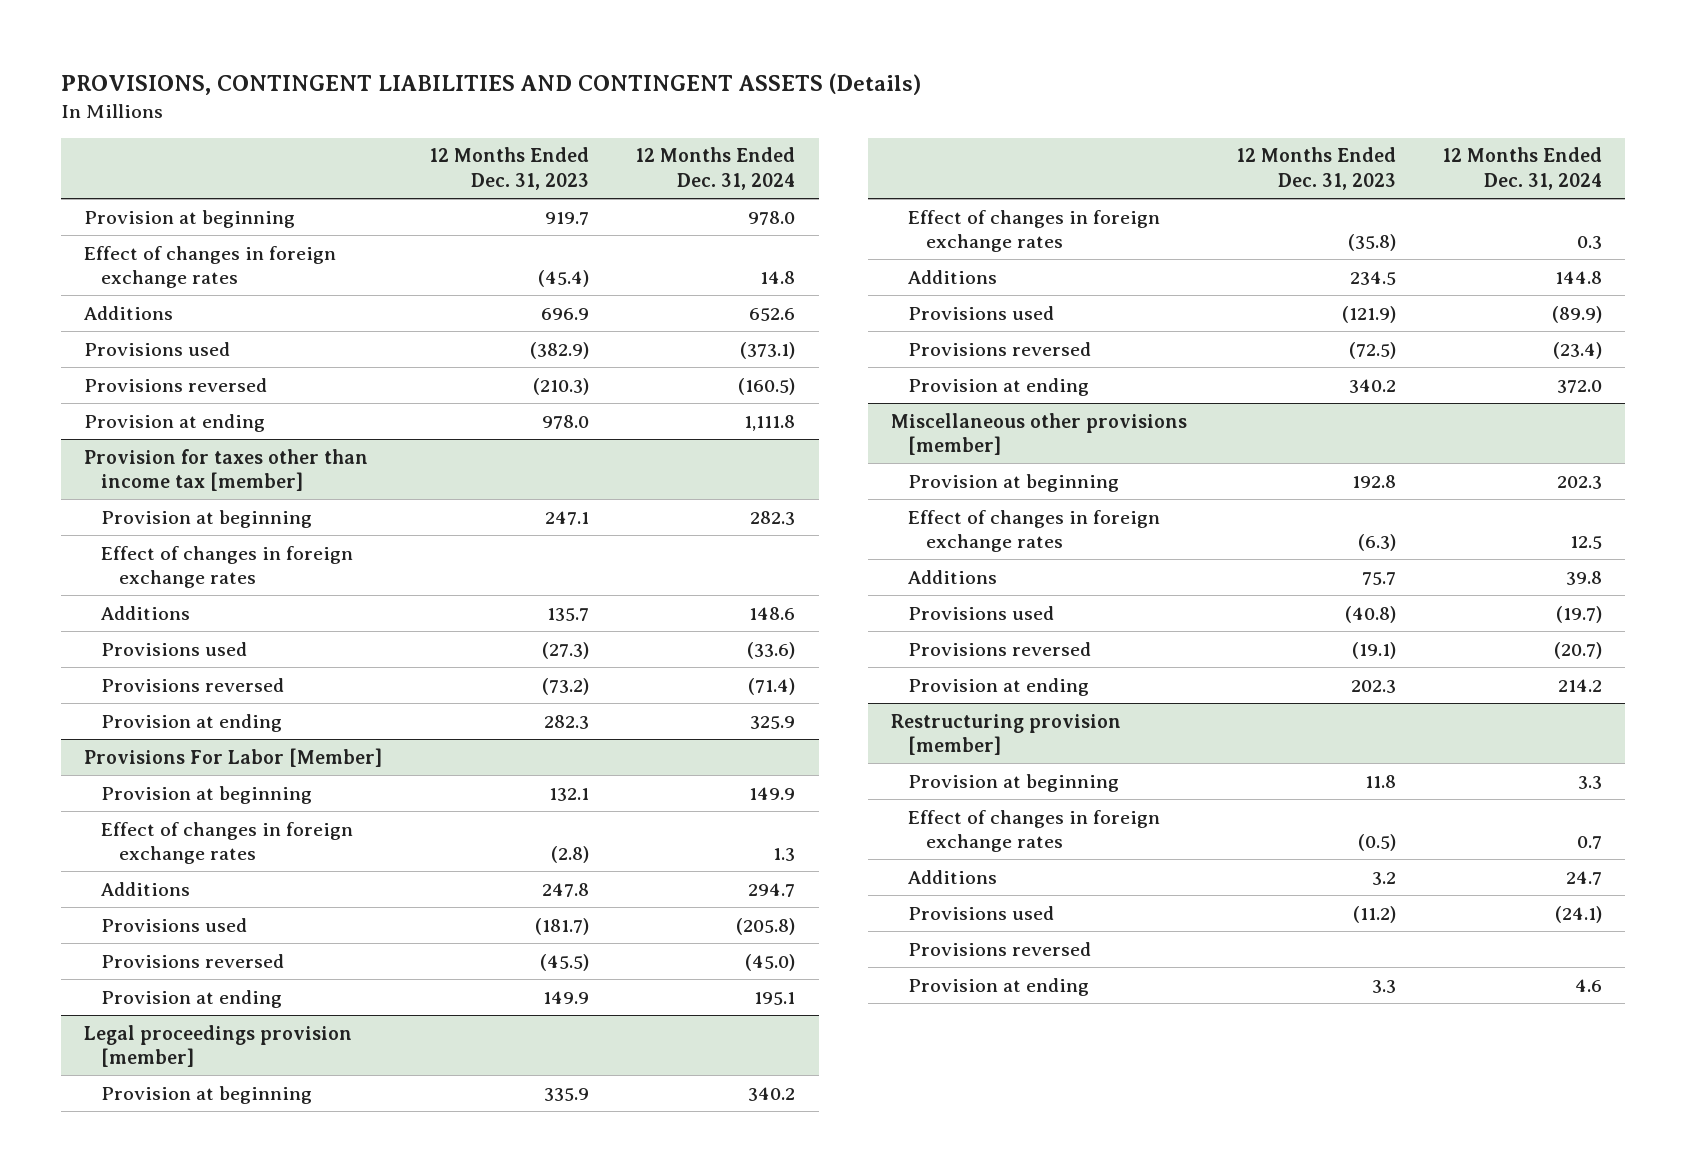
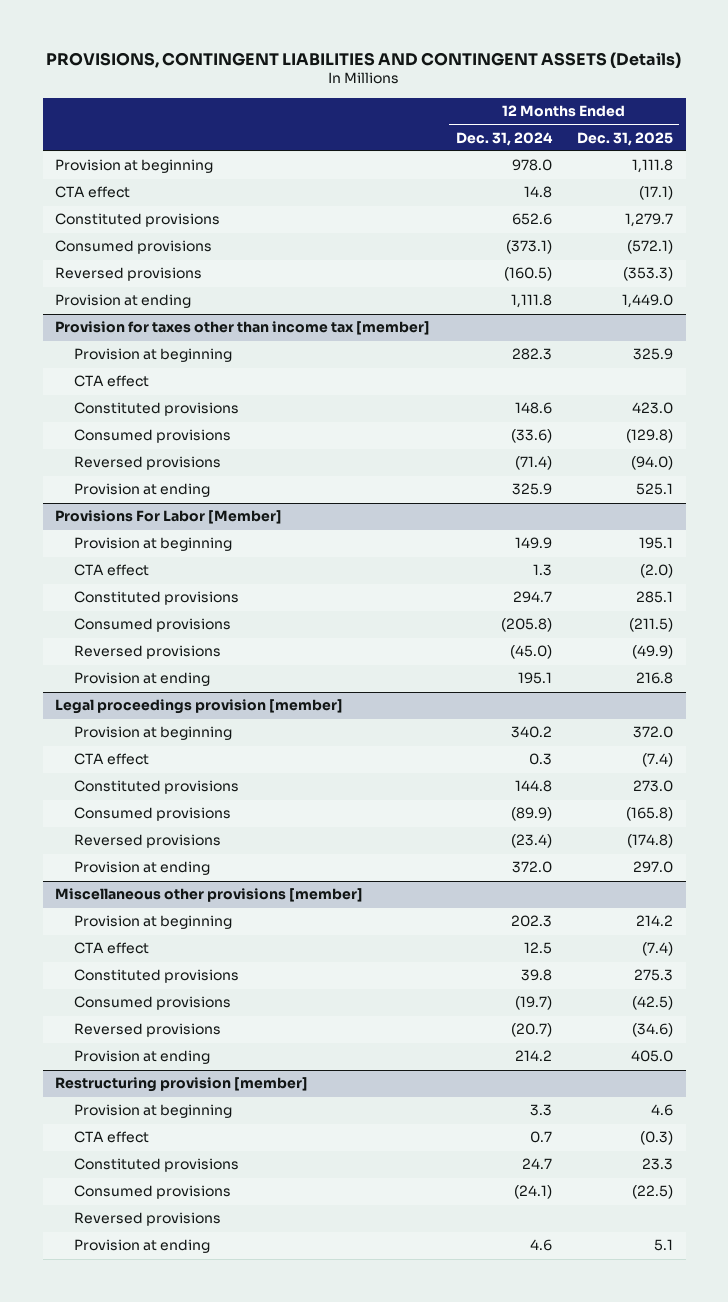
[428,147,589,190] 12 Months Ended Dec. 31, 2023 -> none
none -> [576,131,673,146] Dec. 31, 2025
[84,245,337,289] Effect of changes in foreign exchange rates -> [55,186,131,199] CTA effect
[84,305,174,320] Additions -> [55,213,221,228] Constituted provisions
[84,341,231,356] Provisions used -> [55,240,213,255] Consumed provisions
[84,377,268,392] Provisions reversed -> [55,267,203,282] Reversed provisions
[101,545,354,589] Effect of changes in foreign exchange rates -> [74,375,150,388] CTA effect
[101,605,191,620] Additions -> [74,402,240,417] Constituted provisions
[101,641,248,656] Provisions used -> [74,429,232,444] Consumed provisions
[101,677,285,692] Provisions reversed -> [74,456,222,471] Reversed provisions
[101,821,354,865] Effect of changes in foreign exchange rates -> [74,564,150,577] CTA effect
[101,881,191,896] Additions -> [74,591,240,606] Constituted provisions
[101,917,248,932] Provisions used -> [74,618,232,633] Consumed provisions
[101,953,285,968] Provisions reversed -> [74,645,222,660] Reversed provisions
[908,209,1161,253] Effect of changes in foreign exchange rates -> [74,753,150,766] CTA effect
[908,269,998,284] Additions -> [74,780,240,795] Constituted provisions
[908,305,1055,320] Provisions used -> [74,807,232,822] Consumed provisions
[908,341,1092,356] Provisions reversed -> [74,834,222,849] Reversed provisions
[908,509,1161,553] Effect of changes in foreign exchange rates -> [74,942,150,955] CTA effect
[908,569,998,584] Additions -> [74,969,240,984] Constituted provisions
[908,605,1055,620] Provisions used -> [74,996,232,1011] Consumed provisions
[908,641,1092,656] Provisions reversed -> [74,1023,222,1038] Reversed provisions
[908,809,1161,853] Effect of changes in foreign exchange rates -> [74,1131,150,1144] CTA effect
[908,869,998,884] Additions -> [74,1158,240,1173] Constituted provisions
[908,905,1055,920] Provisions used -> [74,1185,232,1200] Consumed provisions
[908,941,1092,956] Provisions reversed -> [74,1212,222,1227] Reversed provisions

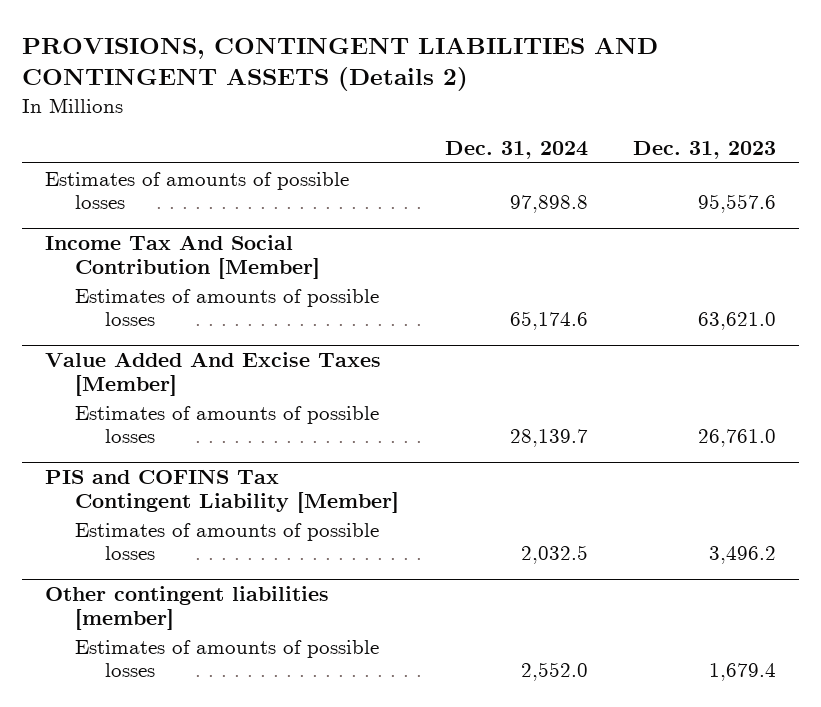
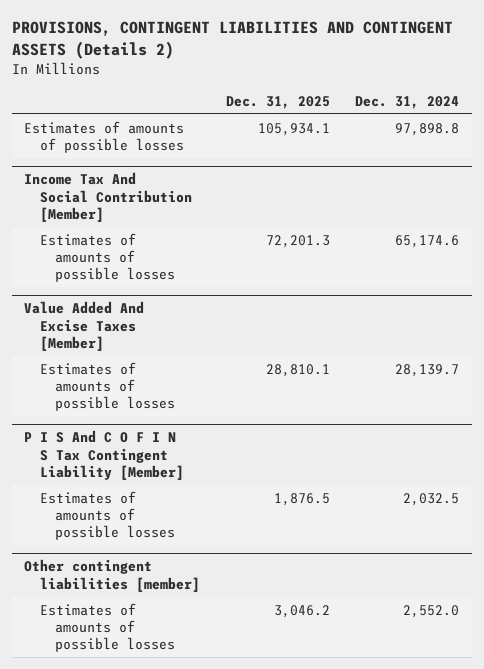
[633,141,777,160] Dec. 31, 2023 -> none
none -> [225,95,330,109] Dec. 31, 2025
[44,469,399,514] PIS and COFINS Tax Contingent Liability [Member] -> [24,430,184,480] P I S And C O F I N S Tax Contingent Liability [Member]

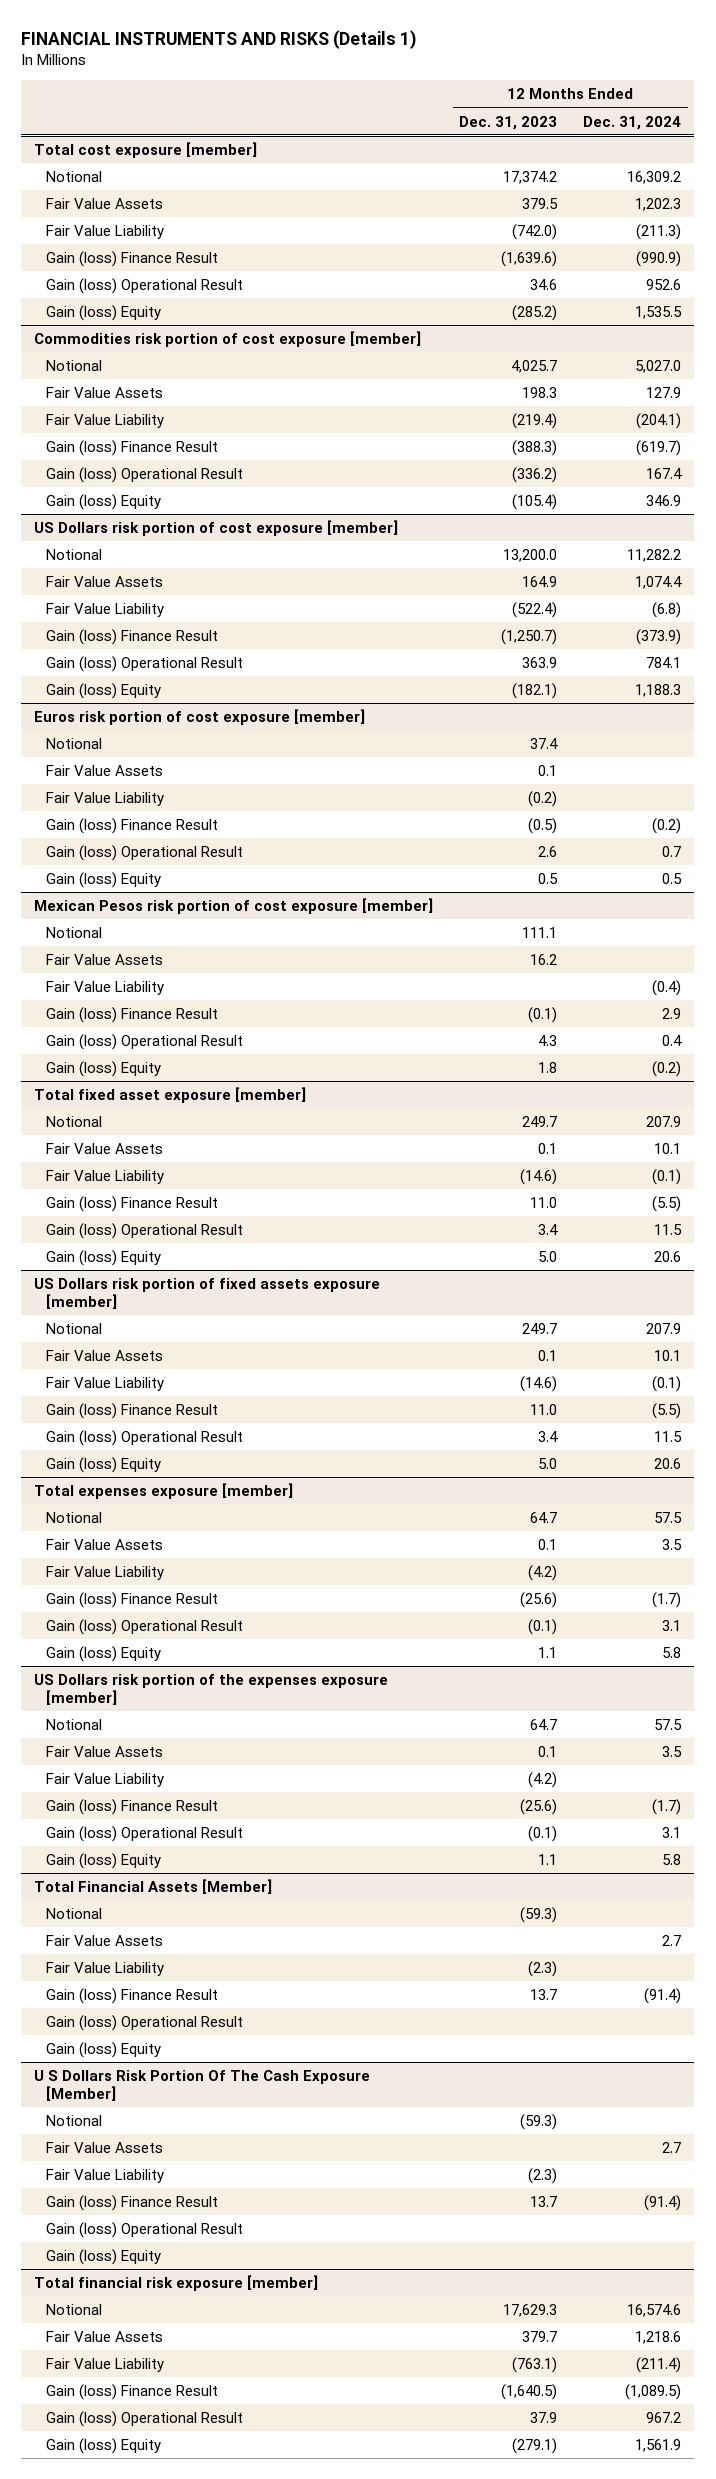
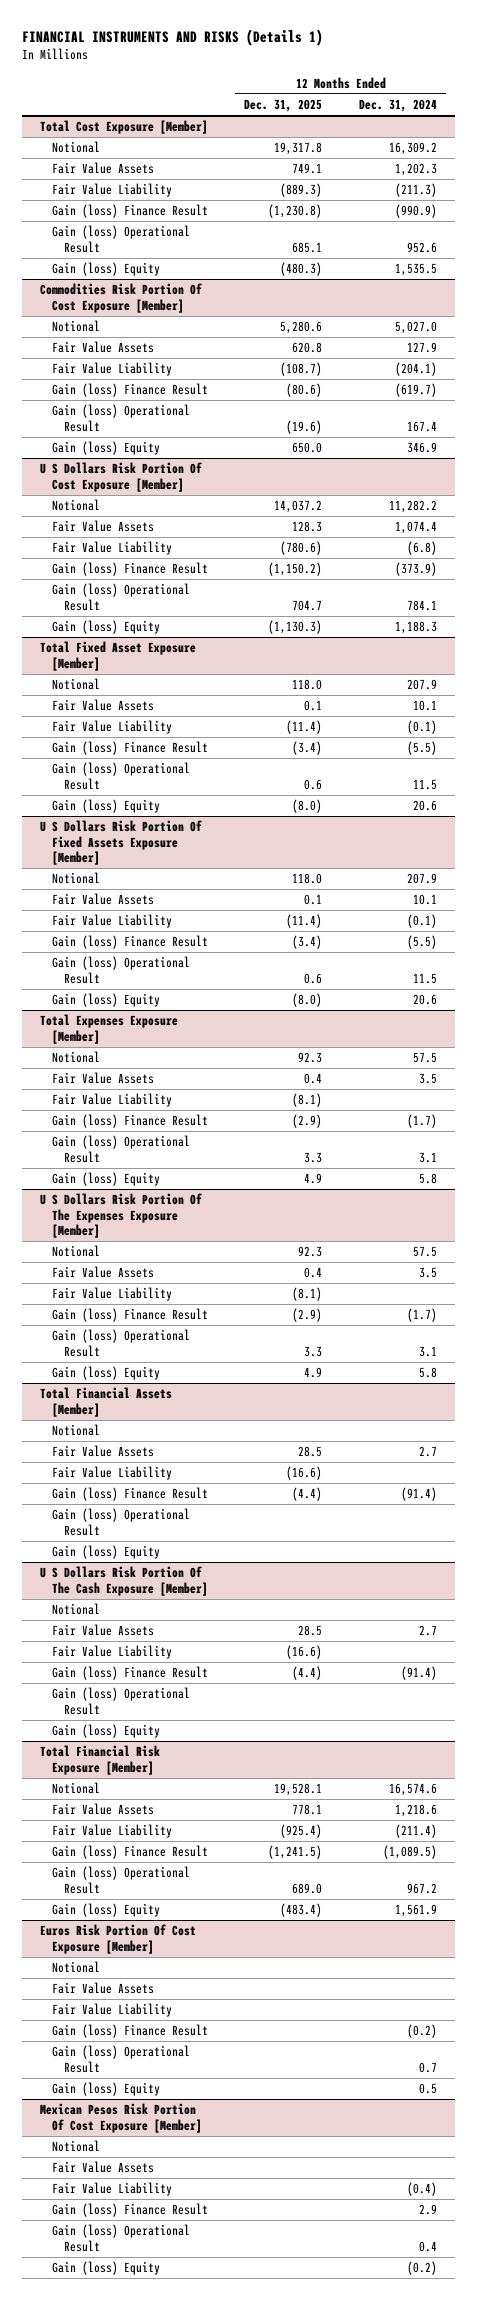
[459,115,558,130] Dec. 31, 2023 -> none
none -> [244,99,323,113] Dec. 31, 2025
[34,141,258,158] Total cost exposure [member] -> [39,120,208,135] Total Cost Exposure [Member]
[34,330,422,347] Commodities risk portion of cost exposure [member] -> [39,283,202,313] Commodities Risk Portion Of Cost Exposure [Member]
[34,519,399,536] US Dollars risk portion of cost exposure [member] -> [39,462,202,492] U S Dollars Risk Portion Of Cost Exposure [Member]
[34,708,366,725] Euros risk portion of cost exposure [member] -> none
[45,737,102,749] Notional -> none
[45,764,163,776] Fair Value Assets -> none
[45,791,164,806] Fair Value Liability -> none
[45,817,218,834] Gain (loss) Finance Result -> none
[45,844,243,861] Gain (loss) Operational Result -> none
[45,871,161,888] Gain (loss) Equity -> none
[34,897,434,914] Mexican Pesos risk portion of cost exposure [member] -> none
[45,926,102,938] Notional -> none
[45,953,163,965] Fair Value Assets -> none
[45,980,164,995] Fair Value Liability -> none
[45,1006,218,1023] Gain (loss) Finance Result -> none
[45,1033,243,1050] Gain (loss) Operational Result -> none
[45,1060,161,1077] Gain (loss) Equity -> none
[34,1086,307,1103] Total fixed asset exposure [member] -> [39,641,196,671] Total Fixed Asset Exposure [Member]
[34,1277,381,1309] US Dollars risk portion of fixed assets exposure [member] -> [39,820,202,865] U S Dollars Risk Portion Of Fixed Assets Exposure [Member]
[34,1482,294,1499] Total expenses exposure [member] -> [39,1014,178,1044] Total Expenses Exposure [Member]
[34,1673,389,1705] US Dollars risk portion of the expenses exposure [member] -> [39,1193,202,1238] U S Dollars Risk Portion Of The Expenses Exposure [Member]
[34,2274,319,2291] Total financial risk exposure [member] -> [39,1745,160,1775] Total Financial Risk Exposure [Member]
none -> [39,1924,196,1954] Euros Risk Portion Of Cost Exposure [Member]
none -> [51,1961,100,1974] Notional
none -> [51,1982,154,1995] Fair Value Assets
none -> [51,2003,172,2018] Fair Value Liability
none -> [51,2024,208,2039] Gain (loss) Finance Result
none -> [51,2045,190,2073] Gain (loss) Operational Result
none -> [51,2082,160,2097] Gain (loss) Equity
none -> [39,2103,202,2133] Mexican Pesos Risk Portion Of Cost Exposure [Member]
none -> [51,2140,100,2153] Notional
none -> [51,2161,154,2174] Fair Value Assets
none -> [51,2182,172,2197] Fair Value Liability
none -> [51,2203,208,2218] Gain (loss) Finance Result
none -> [51,2224,190,2252] Gain (loss) Operational Result
none -> [51,2261,160,2276] Gain (loss) Equity

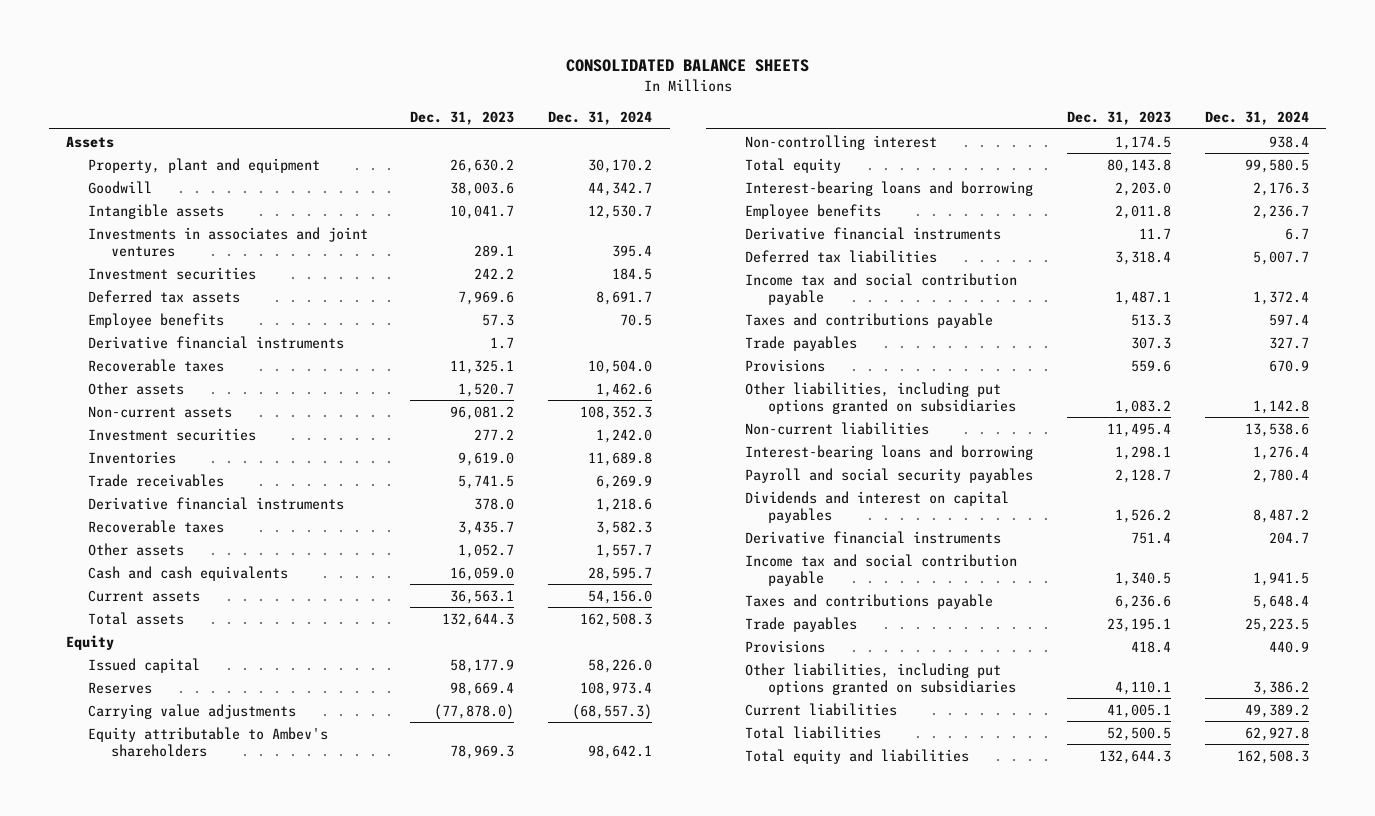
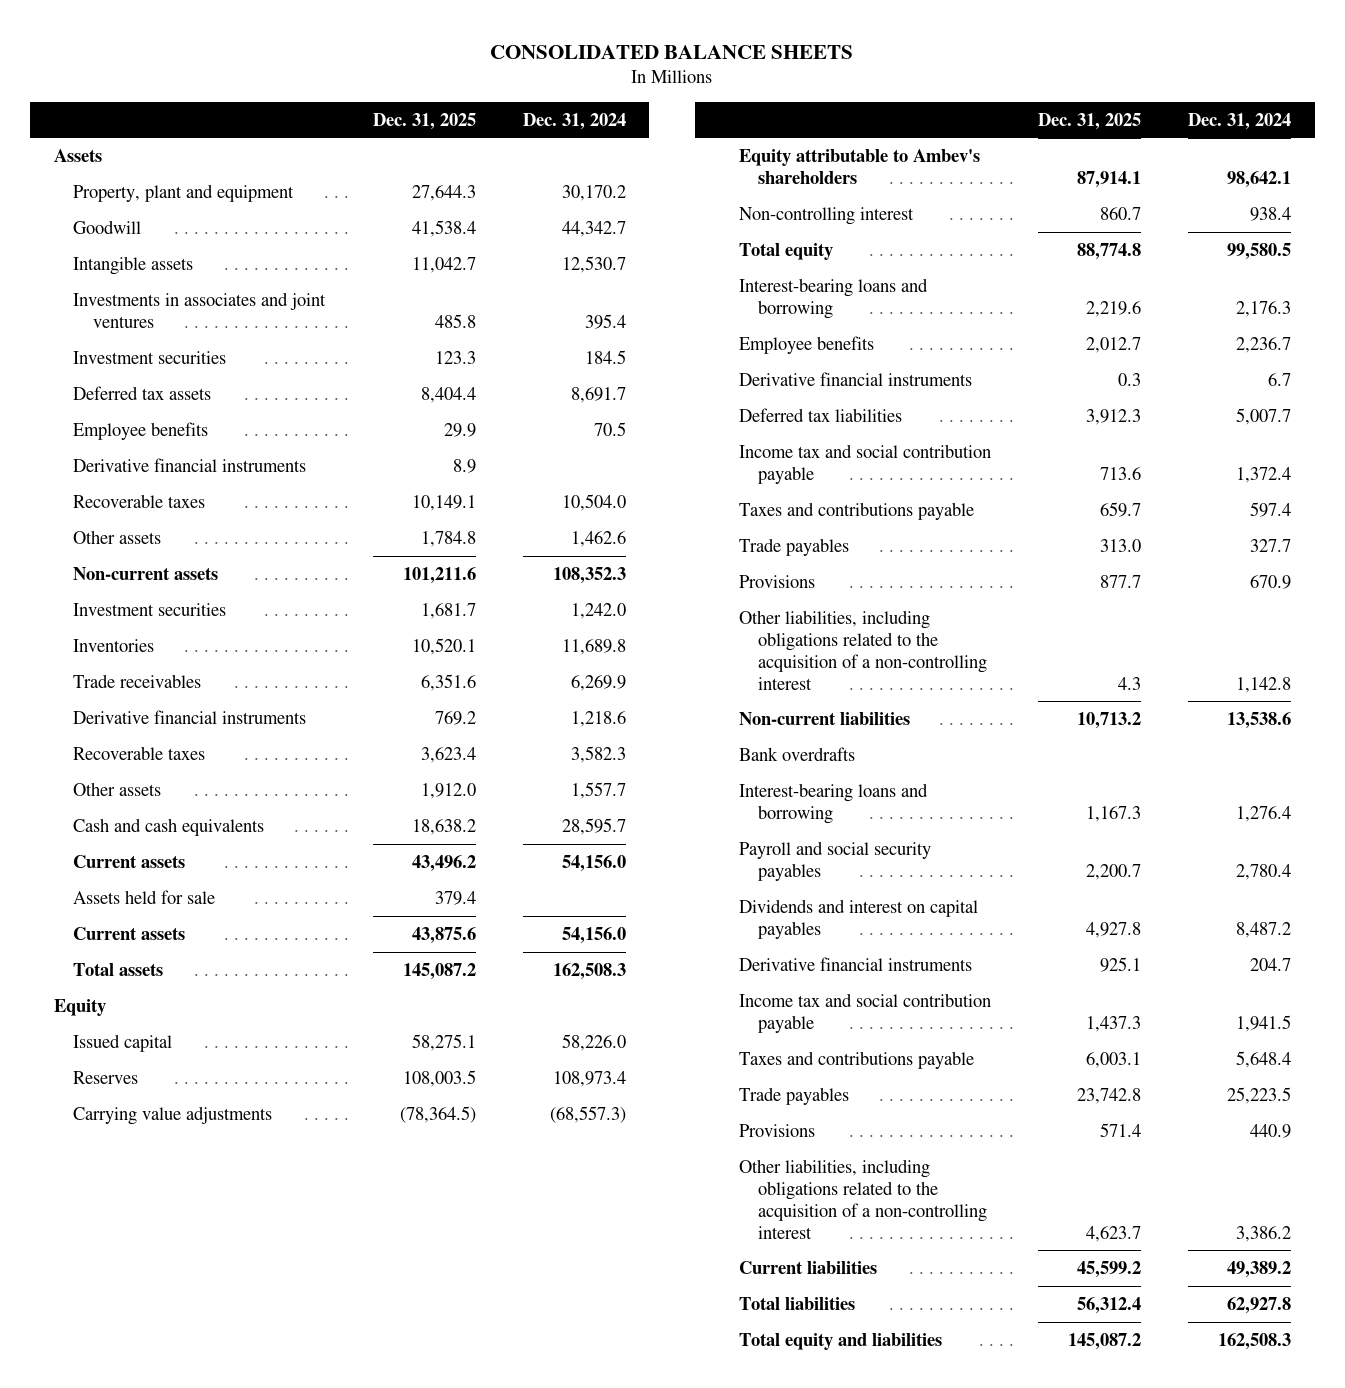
[410,110,515,125] Dec. 31, 2023 -> none
none -> [372,112,476,130] Dec. 31, 2025
none -> [73,889,216,904] Assets held for sale
none -> [73,926,186,940] Current assets
[745,381,1016,414] Other liabilities, including put options granted on subsidiaries -> [738,609,988,690] Other liabilities, including obligations related to the acquisition of a non-controlling interest
none -> [738,746,855,761] Bank overdrafts
[745,662,1016,695] Other liabilities, including put options granted on subsidiaries -> [738,1158,988,1239] Other liabilities, including obligations related to the acquisition of a non-controlling interest

